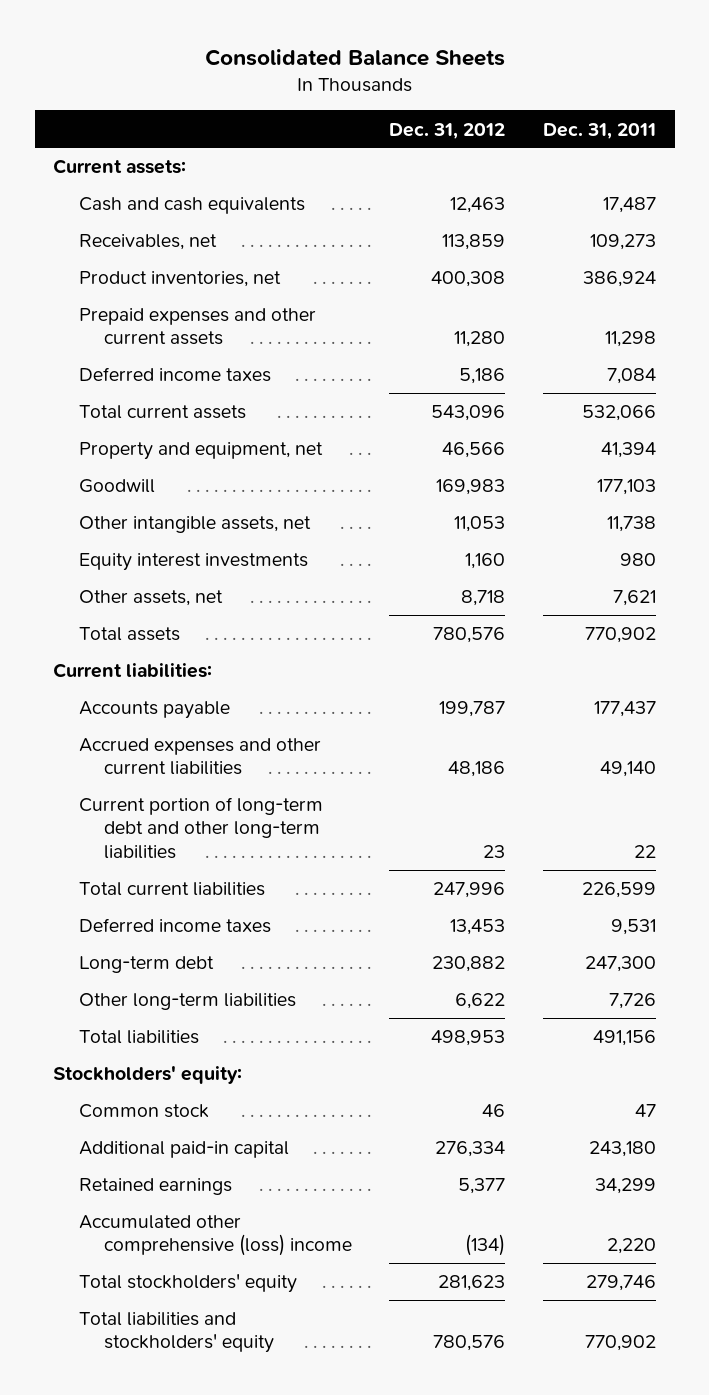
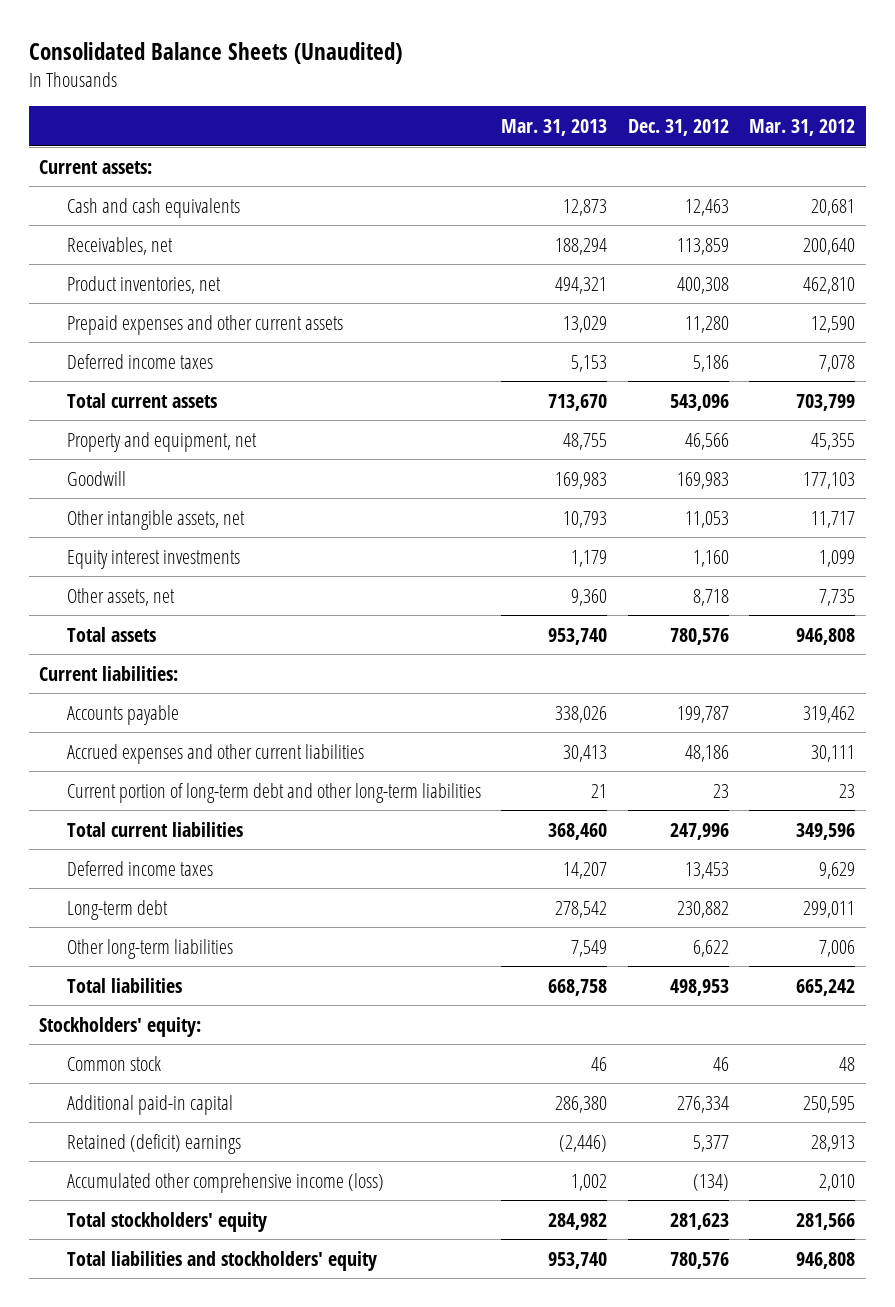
[204,48,505,66] Consolidated Balance Sheets -> [29,41,403,64] Consolidated Balance Sheets (Unaudited)
[542,122,656,139] Dec. 31, 2011 -> none
none -> [501,119,608,137] Mar. 31, 2013
none -> [749,119,856,137] Mar. 31, 2012
[78,1178,232,1196] Retained earnings -> [66,1133,241,1154] Retained (deficit) earnings
[78,1215,353,1257] Accumulated other comprehensive (loss) income -> [66,1172,384,1193] Accumulated other comprehensive income (loss)

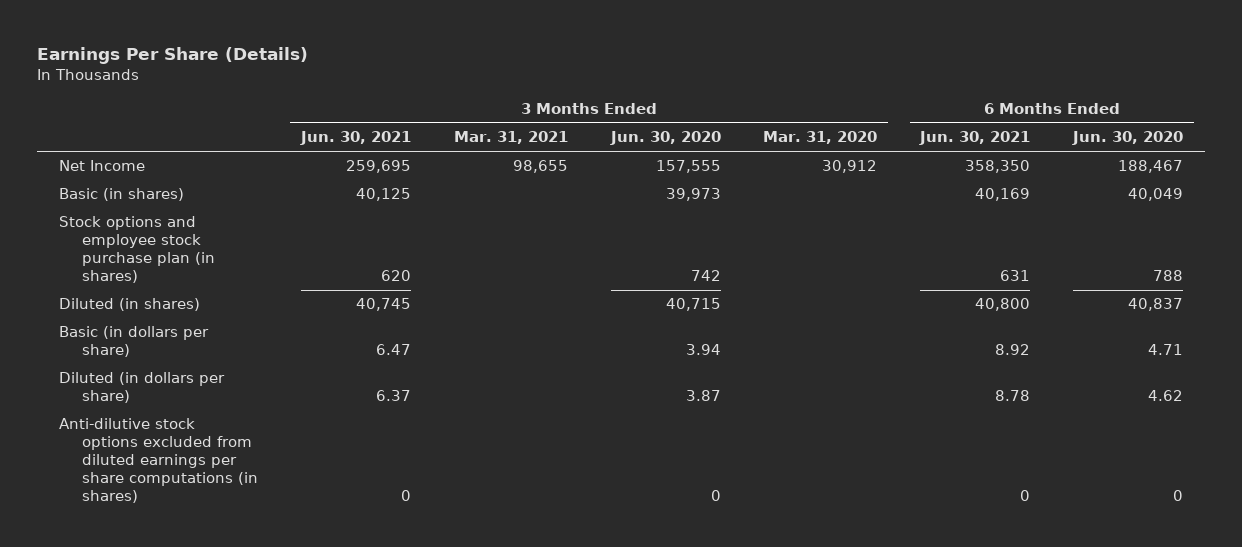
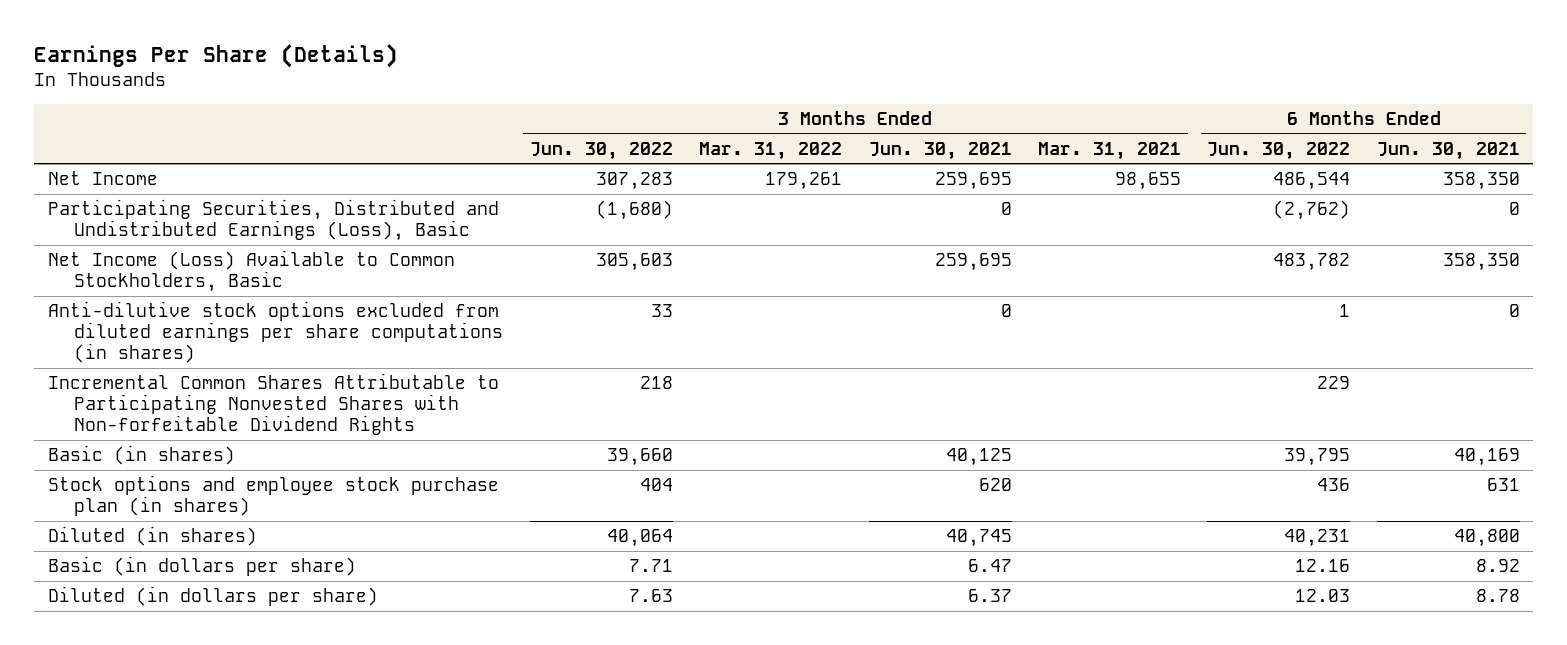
[609,131,721,146] Jun. 30, 2020 -> none
[763,131,878,145] Mar. 31, 2020 -> none
[1072,131,1184,146] Jun. 30, 2020 -> none
none -> [529,141,673,160] Jun. 30, 2022
none -> [699,141,843,160] Mar. 31, 2022
none -> [1207,141,1351,160] Jun. 30, 2022
none -> [47,199,499,242] Participating Securities, Distributed and Undistributed Earnings (Loss), Basic
none -> [47,250,455,293] Net Income (Loss) Available to Common Stockholders, Basic
[58,418,259,503] Anti-dilutive stock options excluded from diluted earnings per share computations (in shares) -> [47,301,504,364] Anti-dilutive stock options excluded from diluted earnings per share computations (in shares)
none -> [47,373,499,436] Incremental Common Shares Attributable to Participating Nonvested Shares with Non-forfeitable Dividend Rights

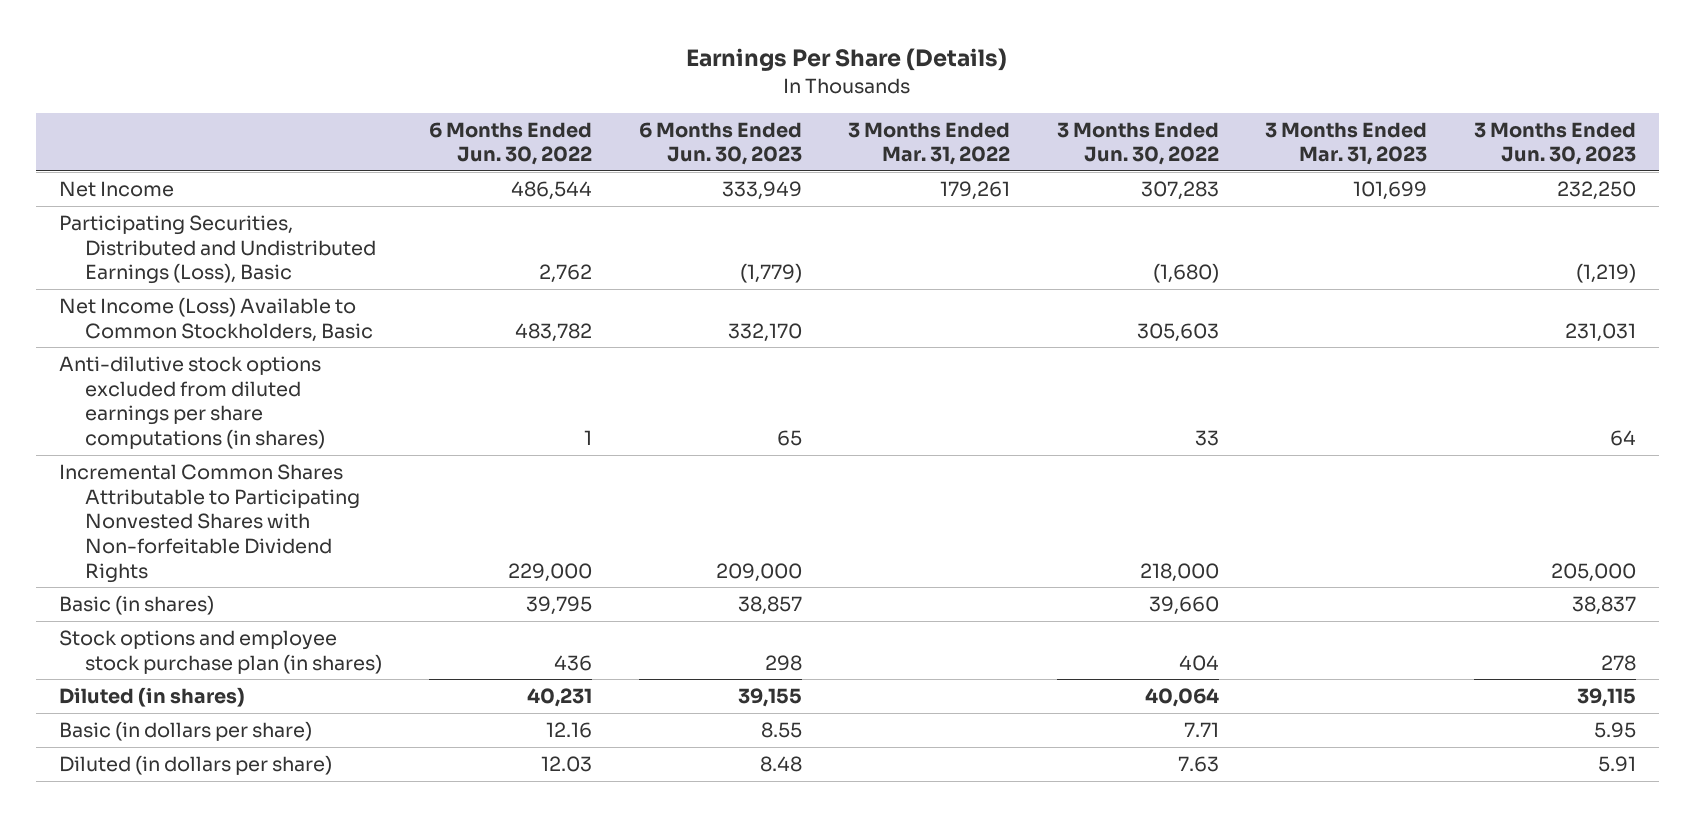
[868,141,1012,160] Jun. 30, 2021 -> none
[1037,141,1181,160] Mar. 31, 2021 -> none
[1376,141,1520,160] Jun. 30, 2021 -> none
none -> [638,121,802,166] 6 Months Ended Jun. 30, 2023
none -> [1265,121,1428,166] 3 Months Ended Mar. 31, 2023
none -> [1474,121,1637,166] 3 Months Ended Jun. 30, 2023
[1273,200,1351,221] (2,762) -> [538,264,592,284] 2,762
[639,376,673,390] 218 -> [1139,562,1219,582] 218,000
[1317,376,1351,390] 229 -> [507,562,592,582] 229,000

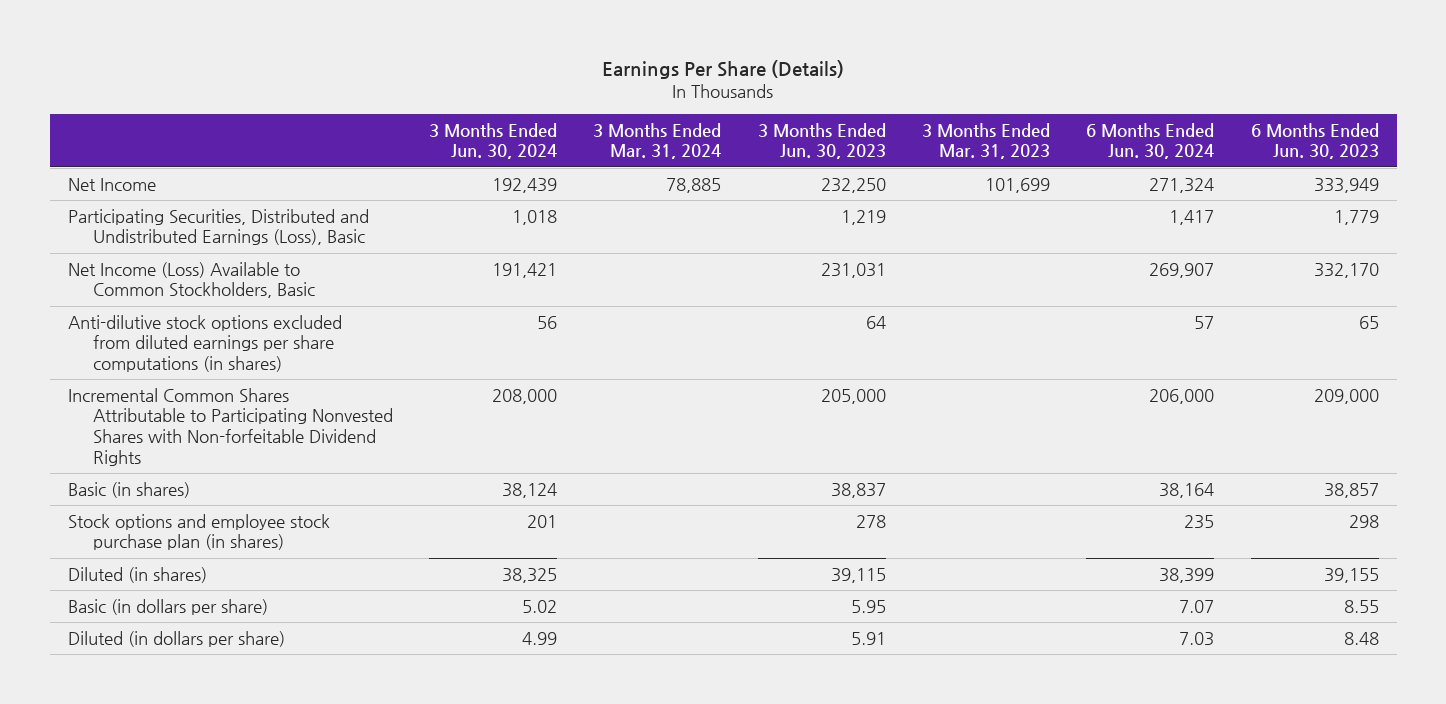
[428,121,592,166] 6 Months Ended Jun. 30, 2022 -> none
[848,121,1011,166] 3 Months Ended Mar. 31, 2022 -> none
[1056,121,1219,166] 3 Months Ended Jun. 30, 2022 -> none
none -> [429,122,558,160] 3 Months Ended Jun. 30, 2024
none -> [593,122,722,160] 3 Months Ended Mar. 31, 2024
none -> [1086,122,1215,160] 6 Months Ended Jun. 30, 2024
[739,263,802,284] (1,779) -> [1333,209,1379,225] 1,779
[1576,263,1637,284] (1,219) -> [840,209,886,225] 1,219

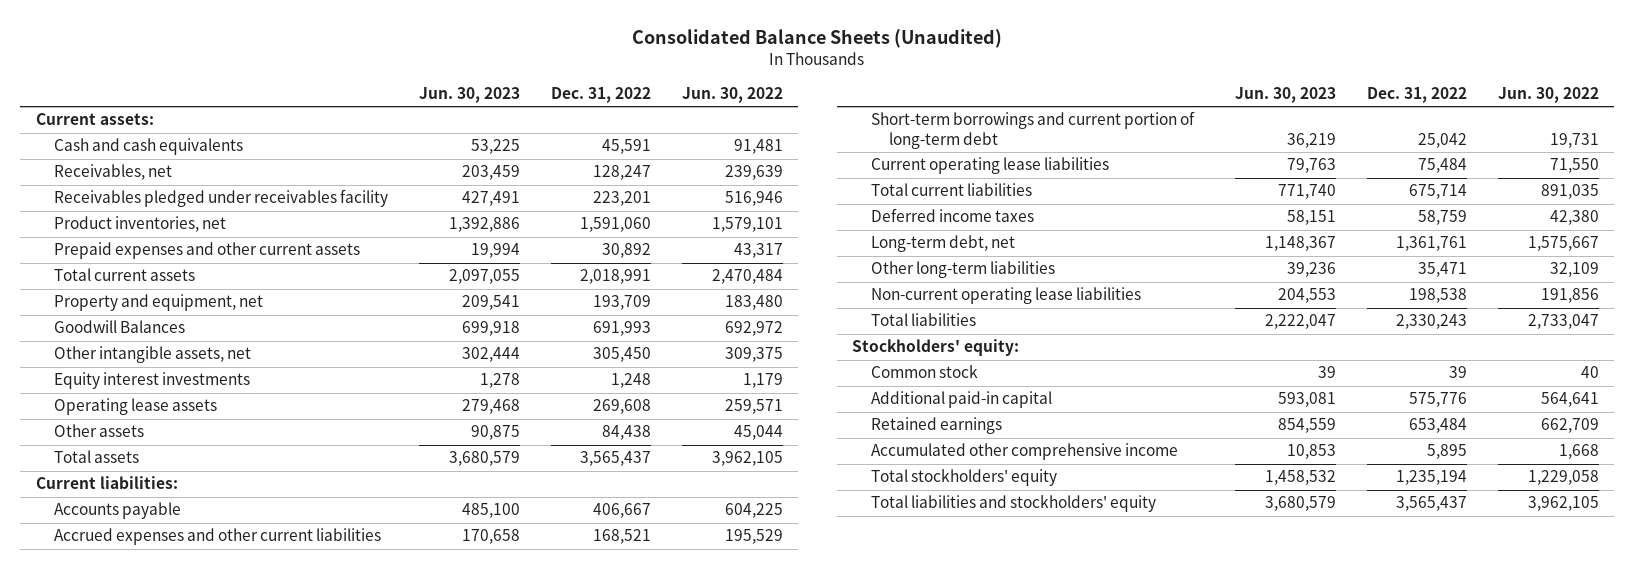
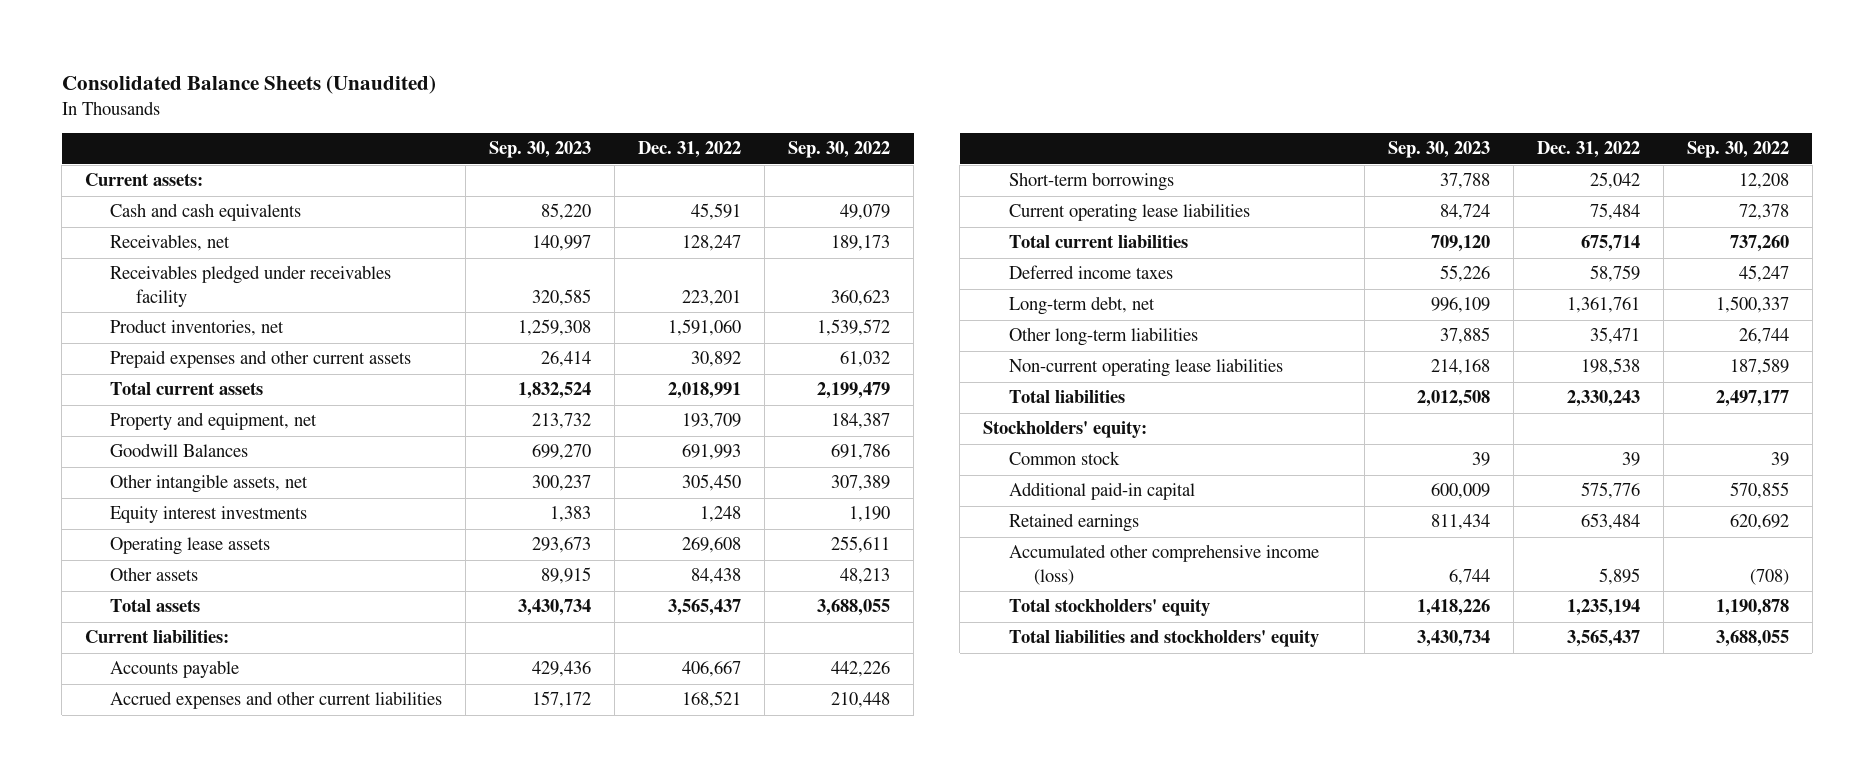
[419,87,521,104] Jun. 30, 2023 -> none
[681,87,783,104] Jun. 30, 2022 -> none
none -> [489,141,592,159] Sep. 30, 2023
none -> [788,141,891,159] Sep. 30, 2022
[870,111,1195,149] Short-term borrowings and current portion of long-term debt -> [1008,172,1174,192] Short-term borrowings
[870,443,1178,461] Accumulated other comprehensive income -> [1008,544,1319,585] Accumulated other comprehensive income (loss)

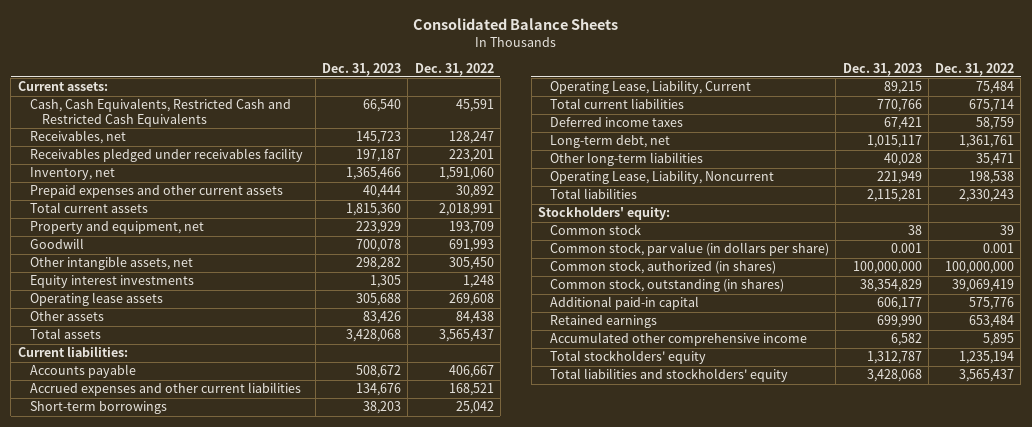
[61,74,436,94] Consolidated Balance Sheets (Unaudited) -> [412,18,618,31] Consolidated Balance Sheets
[489,141,592,159] Sep. 30, 2023 -> none
[788,141,891,159] Sep. 30, 2022 -> none
none -> [322,62,402,76] Dec. 31, 2023
[110,203,302,222] Cash and cash equivalents -> [29,98,291,127] Cash, Cash Equivalents, Restricted Cash and Restricted Cash Equivalents
[110,319,285,337] Product inventories, net -> [29,167,115,181] Inventory, net
[110,443,249,458] Goodwill Balances -> [29,238,84,250] Goodwill
[1008,203,1250,223] Current operating lease liabilities -> [550,80,752,95] Operating Lease, Liability, Current
[1008,358,1283,378] Non-current operating lease liabilities -> [550,170,775,185] Operating Lease, Liability, Noncurrent
none -> [550,242,830,257] Common stock, par value (in dollars per share)
none -> [550,260,777,275] Common stock, authorized (in shares)
none -> [550,278,785,293] Common stock, outstanding (in shares)
[1008,544,1319,585] Accumulated other comprehensive income (loss) -> [550,332,808,347] Accumulated other comprehensive income

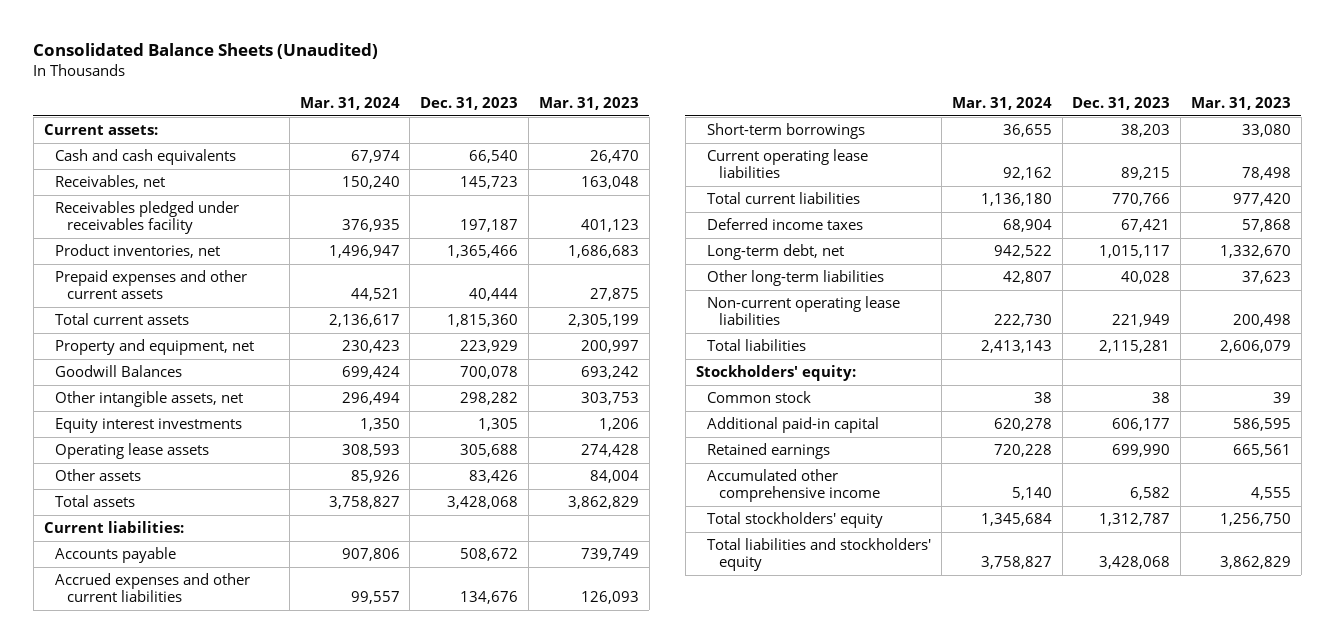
[412,18,618,31] Consolidated Balance Sheets -> [33,42,379,59] Consolidated Balance Sheets (Unaudited)
[414,62,494,76] Dec. 31, 2022 -> none
none -> [299,97,400,111] Mar. 31, 2024
none -> [538,97,639,111] Mar. 31, 2023
[29,98,291,127] Cash, Cash Equivalents, Restricted Cash and Restricted Cash Equivalents -> [55,148,237,165] Cash and cash equivalents
[29,167,115,181] Inventory, net -> [55,243,221,258] Product inventories, net
[29,238,84,250] Goodwill -> [55,364,183,377] Goodwill Balances
[550,80,752,95] Operating Lease, Liability, Current -> [707,148,869,179] Current operating lease liabilities
[550,170,775,185] Operating Lease, Liability, Noncurrent -> [707,295,901,326] Non-current operating lease liabilities
[550,242,830,257] Common stock, par value (in dollars per share) -> none
[550,260,777,275] Common stock, authorized (in shares) -> none
[550,278,785,293] Common stock, outstanding (in shares) -> none

